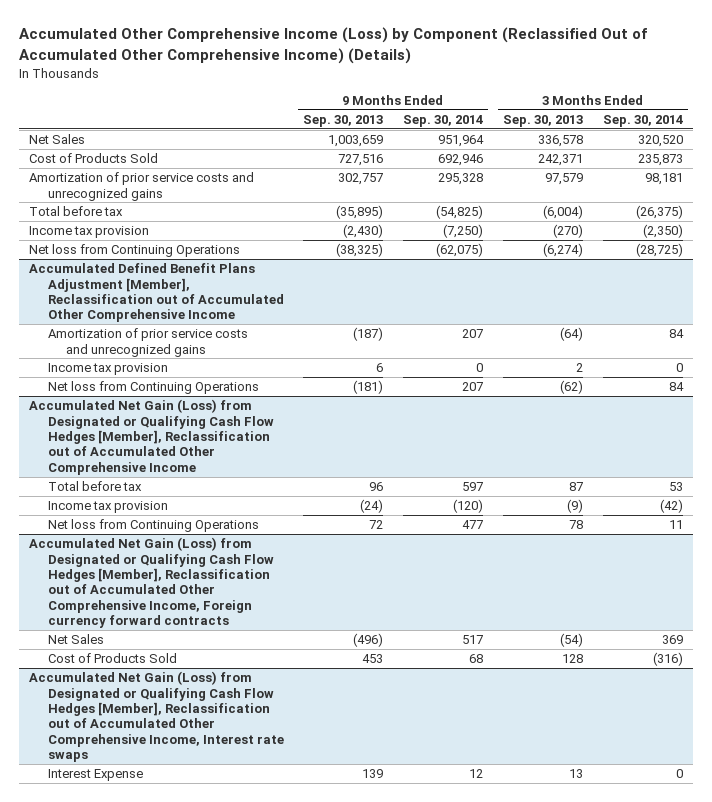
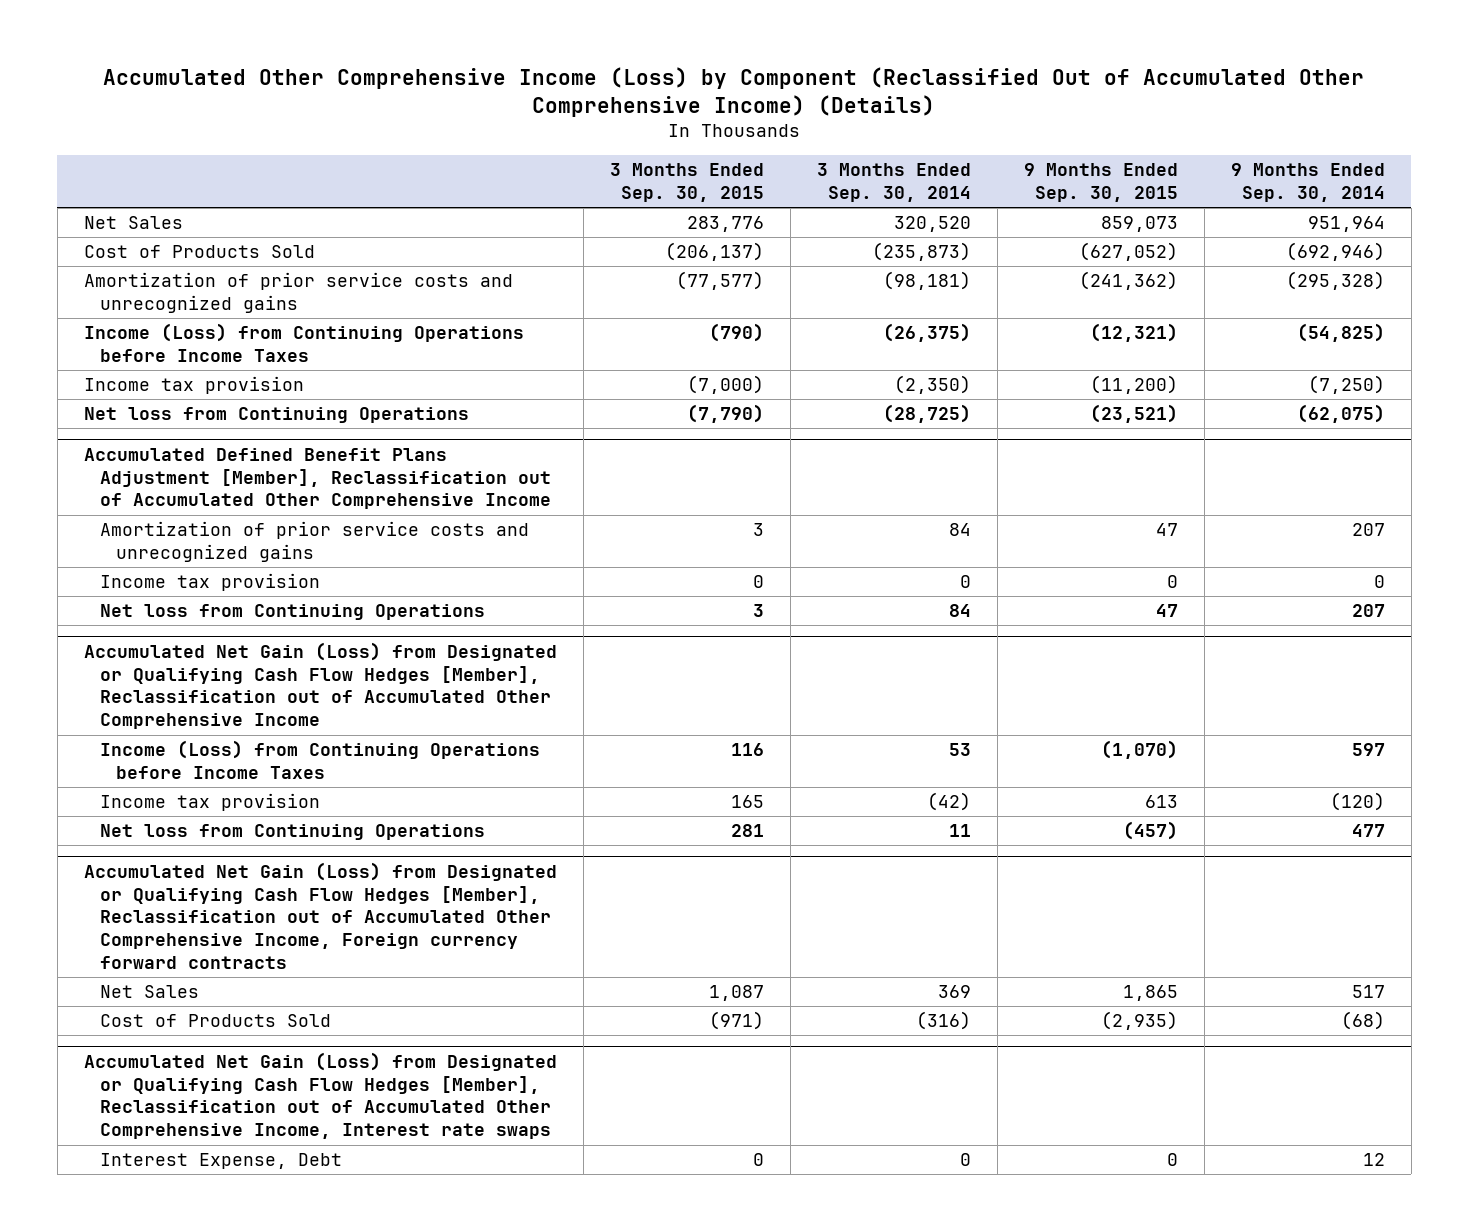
[303,114,384,127] Sep. 30, 2013 -> none
[503,114,584,127] Sep. 30, 2013 -> none
none -> [609,163,764,203] 3 Months Ended Sep. 30, 2015
none -> [1023,163,1178,203] 9 Months Ended Sep. 30, 2015
[438,154,484,167] 692,946 -> [1285,242,1385,262] (692,946)
[638,154,684,167] 235,873 -> [871,242,971,262] (235,873)
[438,173,484,186] 295,328 -> [1285,271,1385,291] (295,328)
[645,173,684,186] 98,181 -> [882,271,971,291] (98,181)
[28,206,123,217] Total before tax -> [83,323,524,363] Income (Loss) from Continuing Operations before Income Taxes
[47,481,142,492] Total before tax -> [99,740,540,780] Income (Loss) from Continuing Operations before Income Taxes
[469,654,484,664] 68 -> [1340,1011,1385,1031] (68)
[47,769,143,782] Interest Expense -> [99,1153,342,1170] Interest Expense, Debt

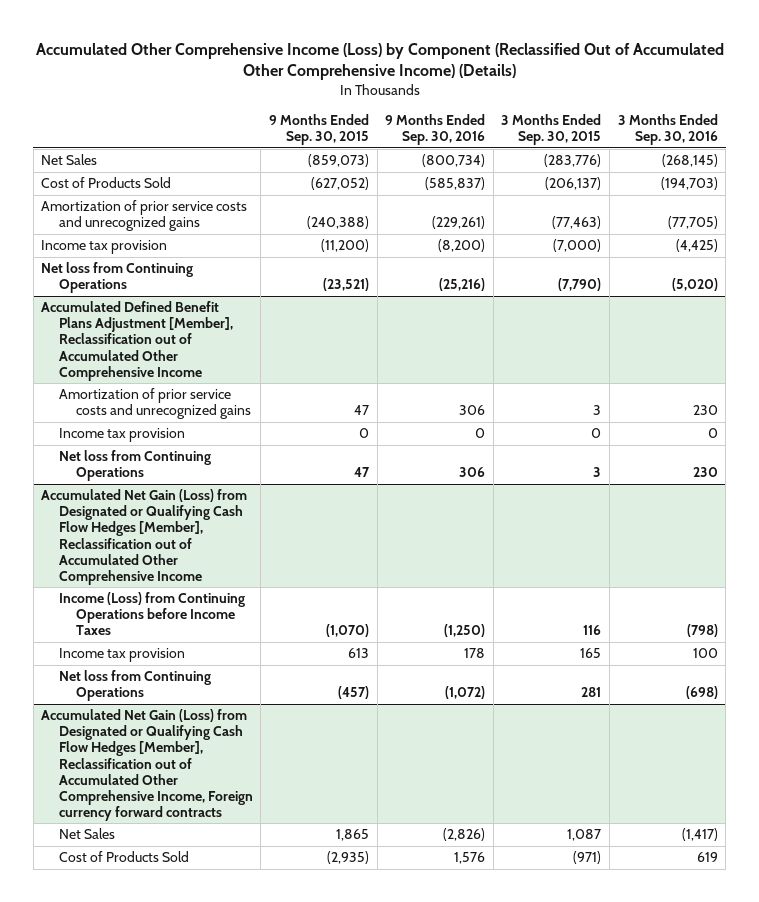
[816,163,971,203] 3 Months Ended Sep. 30, 2014 -> none
[1230,163,1385,203] 9 Months Ended Sep. 30, 2014 -> none
none -> [385,113,486,146] 9 Months Ended Sep. 30, 2016
none -> [617,113,718,146] 3 Months Ended Sep. 30, 2016
[686,216,764,233] 283,776 -> [544,154,602,168] (283,776)
[1100,216,1178,233] 859,073 -> [307,154,369,168] (859,073)
[83,323,524,363] Income (Loss) from Continuing Operations before Income Taxes -> none
[675,271,764,291] (77,577) -> [552,216,602,230] (77,463)
[1078,271,1178,291] (241,362) -> [306,216,369,230] (240,388)
[83,1051,557,1140] Accumulated Net Gain (Loss) from Designated or Qualifying Cash Flow Hedges [Member], Reclassification out of Accumulated Other Comprehensive Income, Interest rate swaps -> none
[99,1153,342,1170] Interest Expense, Debt -> none

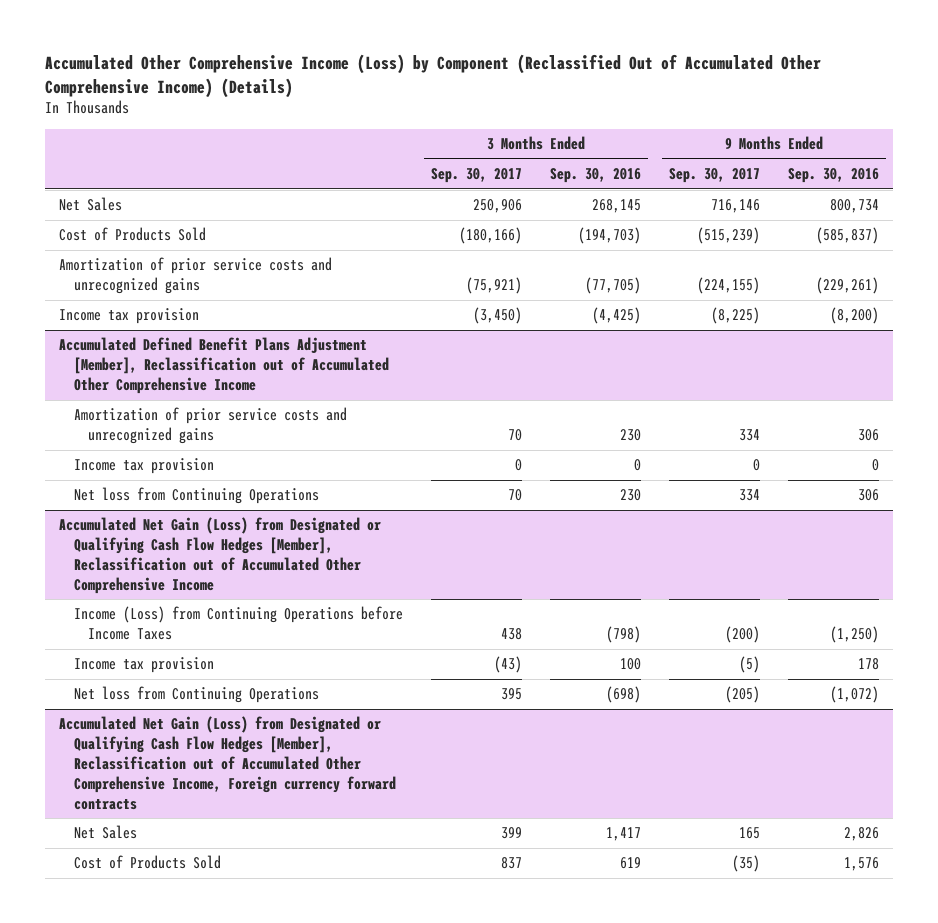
[268,113,369,146] 9 Months Ended Sep. 30, 2015 -> none
[501,113,602,146] 3 Months Ended Sep. 30, 2015 -> none
none -> [430,167,522,183] Sep. 30, 2017
none -> [668,167,760,183] Sep. 30, 2017
[422,154,486,168] (800,734) -> [829,199,879,214] 800,734
[661,154,718,168] (268,145) -> [591,199,641,214] 268,145
[41,262,194,294] Net loss from Continuing Operations -> none
[443,828,486,842] (2,826) -> [843,827,879,842] 2,826
[681,828,718,842] (1,417) -> [605,827,641,842] 1,417

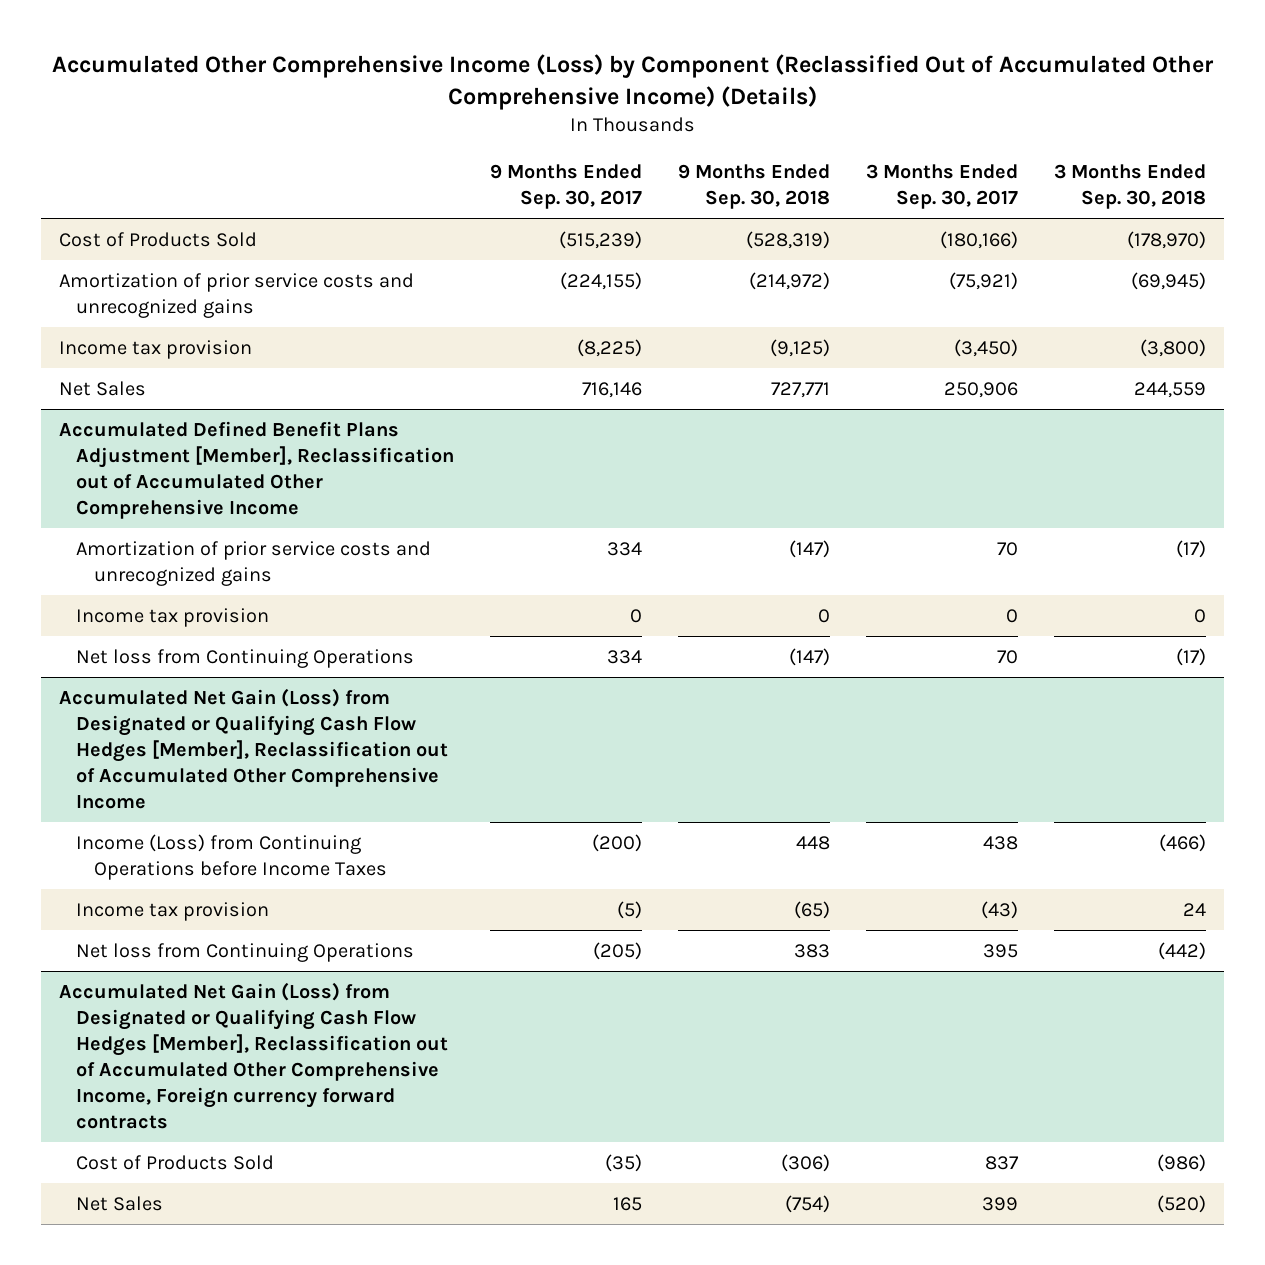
[549,167,641,183] Sep. 30, 2016 -> none
[787,167,879,183] Sep. 30, 2016 -> none
none -> [678,164,831,210] 9 Months Ended Sep. 30, 2018
none -> [1054,164,1207,210] 3 Months Ended Sep. 30, 2018
[58,197,122,212] Net Sales -> [58,380,146,396] Net Sales
[73,825,137,840] Net Sales -> [76,1195,164,1211] Net Sales

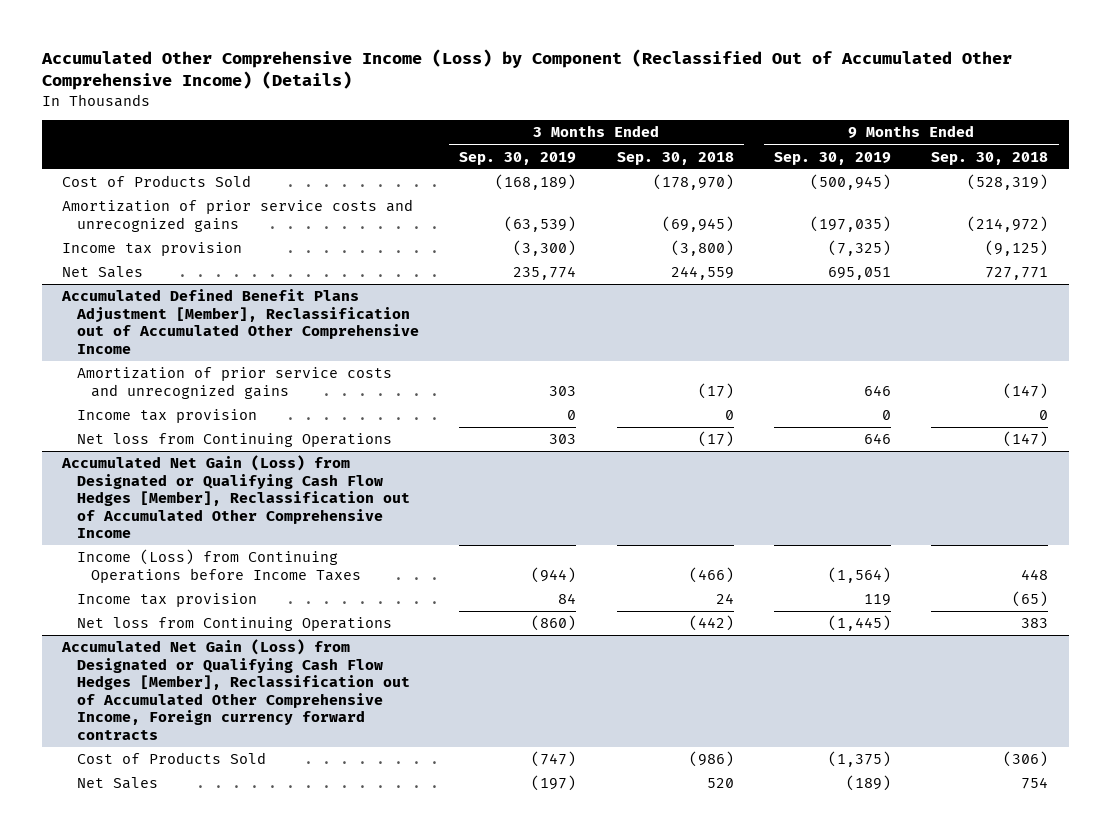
[490,164,643,210] 9 Months Ended Sep. 30, 2017 -> none
[866,164,1019,210] 3 Months Ended Sep. 30, 2017 -> none
none -> [459,151,577,165] Sep. 30, 2019
none -> [773,151,891,165] Sep. 30, 2019
[785,1194,831,1213] (754) -> [1021,777,1049,790] 754
[1157,1194,1207,1213] (520) -> [706,778,734,789] 520

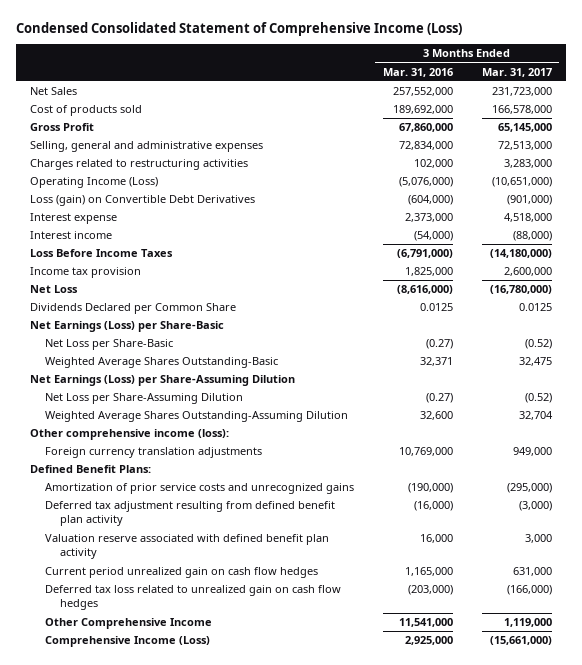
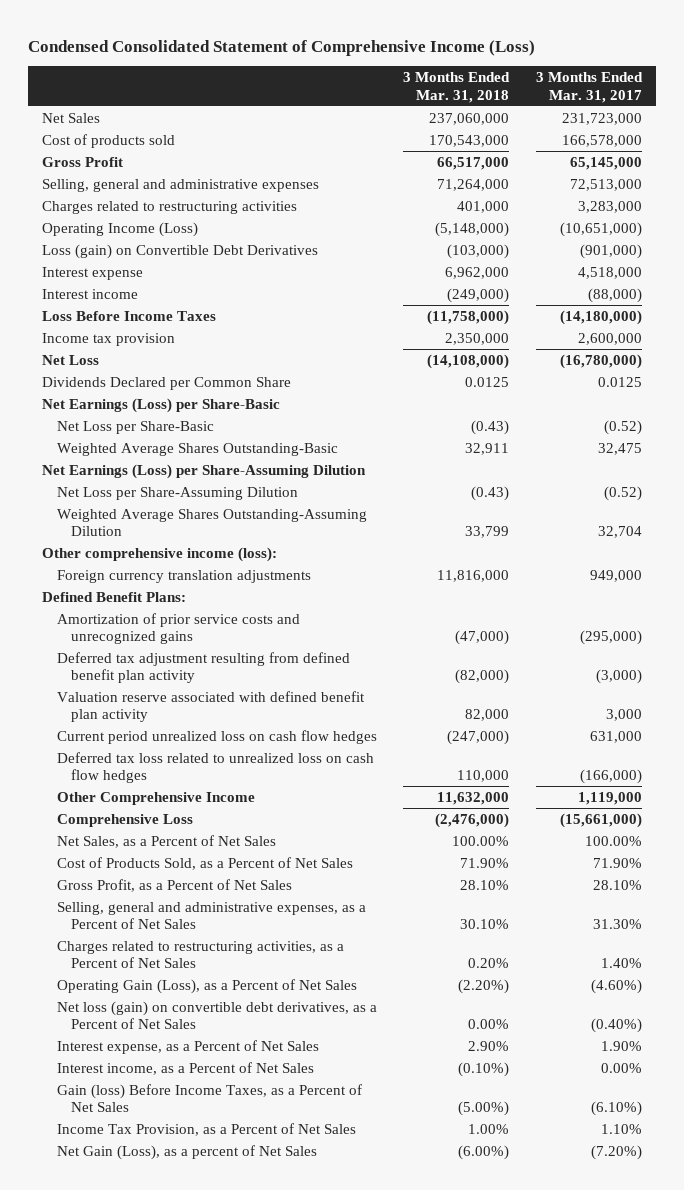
[382,67,453,77] Mar. 31, 2016 -> none
none -> [403,72,511,103] 3 Months Ended Mar. 31, 2018
[44,567,318,579] Current period unrealized gain on cash flow hedges -> [56,729,377,744] Current period unrealized loss on cash flow hedges
[44,585,341,611] Deferred tax loss related to unrealized gain on cash flow hedges -> [56,751,374,784] Deferred tax loss related to unrealized loss on cash flow hedges
[44,636,210,648] Comprehensive Income (Loss) -> [56,813,193,827] Comprehensive Loss
none -> [56,834,276,848] Net Sales, as a Percent of Net Sales
none -> [56,856,353,870] Cost of Products Sold, as a Percent of Net Sales
none -> [56,878,292,892] Gross Profit, as a Percent of Net Sales
none -> [56,901,366,930] Selling, general and administrative expenses, as a Percent of Net Sales
none -> [56,940,344,969] Charges related to restructuring activities, as a Percent of Net Sales
none -> [56,978,357,994] Operating Gain (Loss), as a Percent of Net Sales
none -> [56,1000,377,1030] Net loss (gain) on convertible debt derivatives, as a Percent of Net Sales
none -> [56,1039,319,1054] Interest expense, as a Percent of Net Sales
none -> [56,1061,314,1075] Interest income, as a Percent of Net Sales
none -> [56,1083,362,1113] Gain (loss) Before Income Taxes, as a Percent of Net Sales
none -> [56,1122,356,1136] Income Tax Provision, as a Percent of Net Sales
none -> [56,1144,317,1160] Net Gain (Loss), as a percent of Net Sales

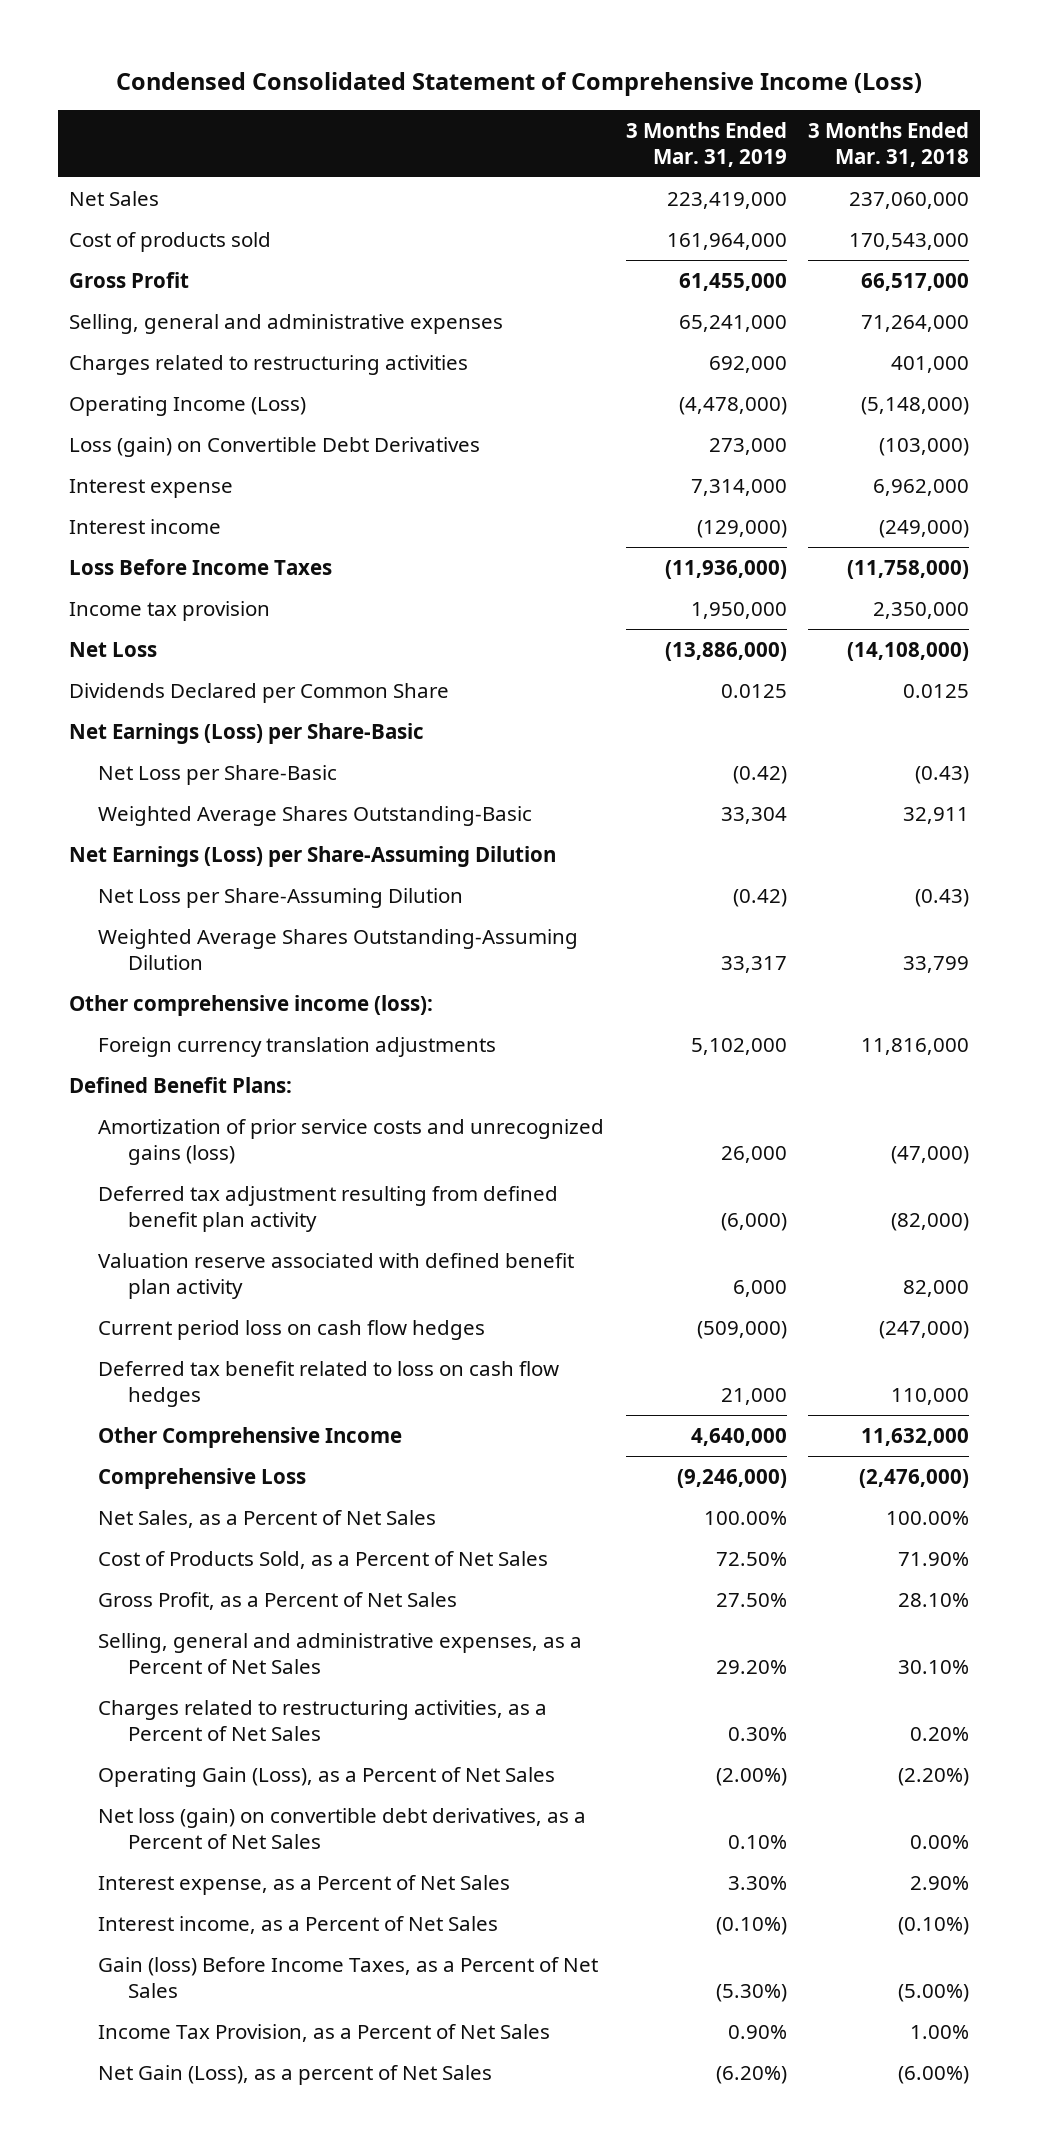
[536,72,644,103] 3 Months Ended Mar. 31, 2017 -> none
none -> [625,121,787,167] 3 Months Ended Mar. 31, 2019
[56,612,300,645] Amortization of prior service costs and unrecognized gains -> [98,1118,605,1165] Amortization of prior service costs and unrecognized gains (loss)
[56,729,377,744] Current period unrealized loss on cash flow hedges -> [98,1319,486,1340] Current period loss on cash flow hedges
[56,751,374,784] Deferred tax loss related to unrealized loss on cash flow hedges -> [98,1360,560,1407] Deferred tax benefit related to loss on cash flow hedges

